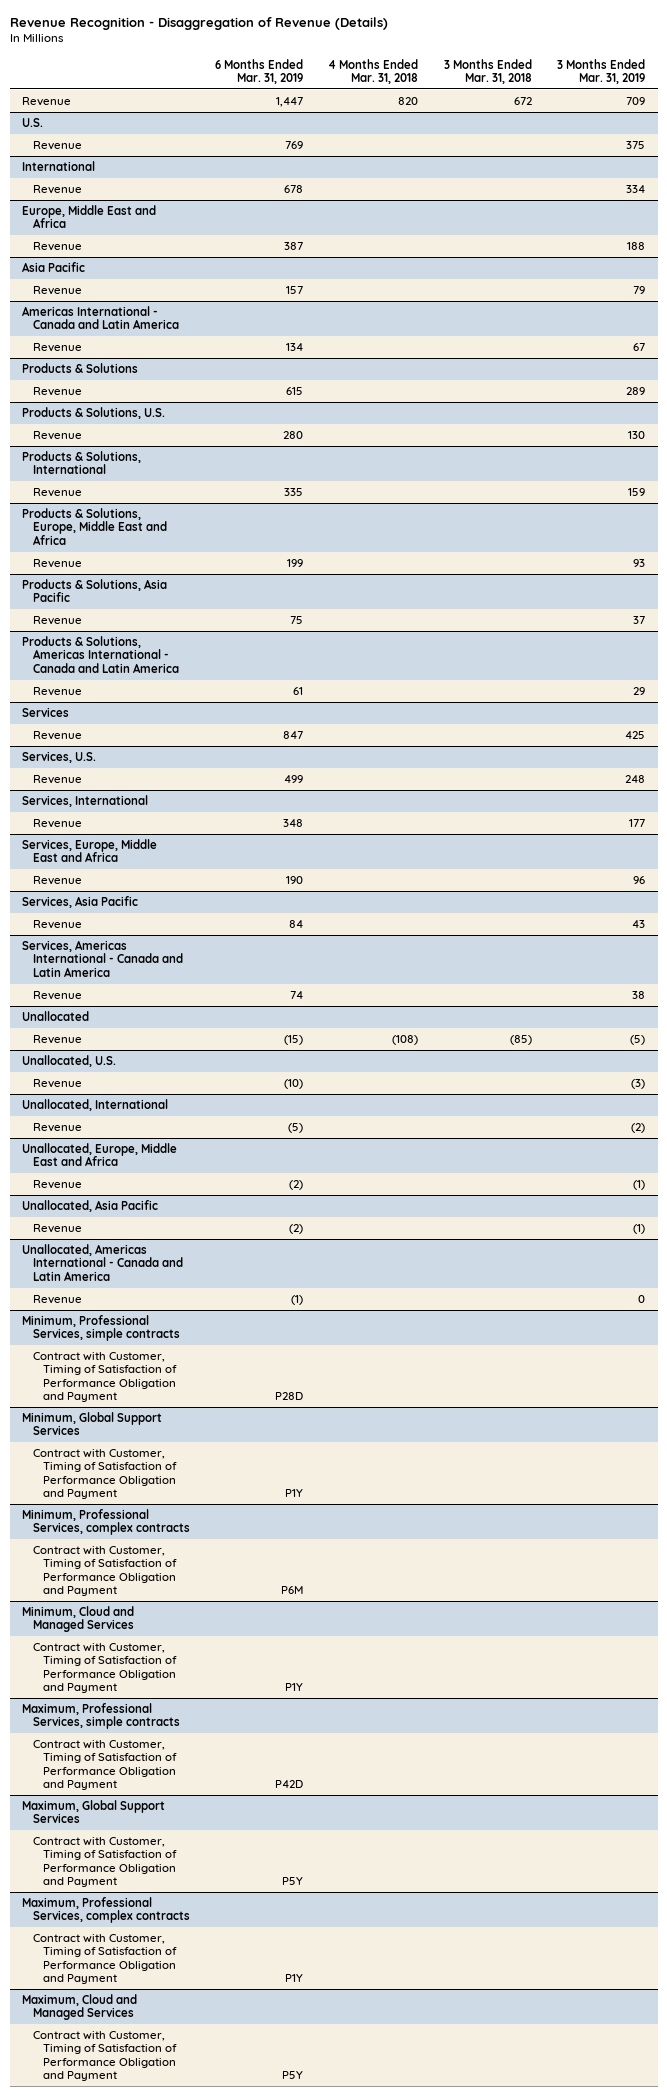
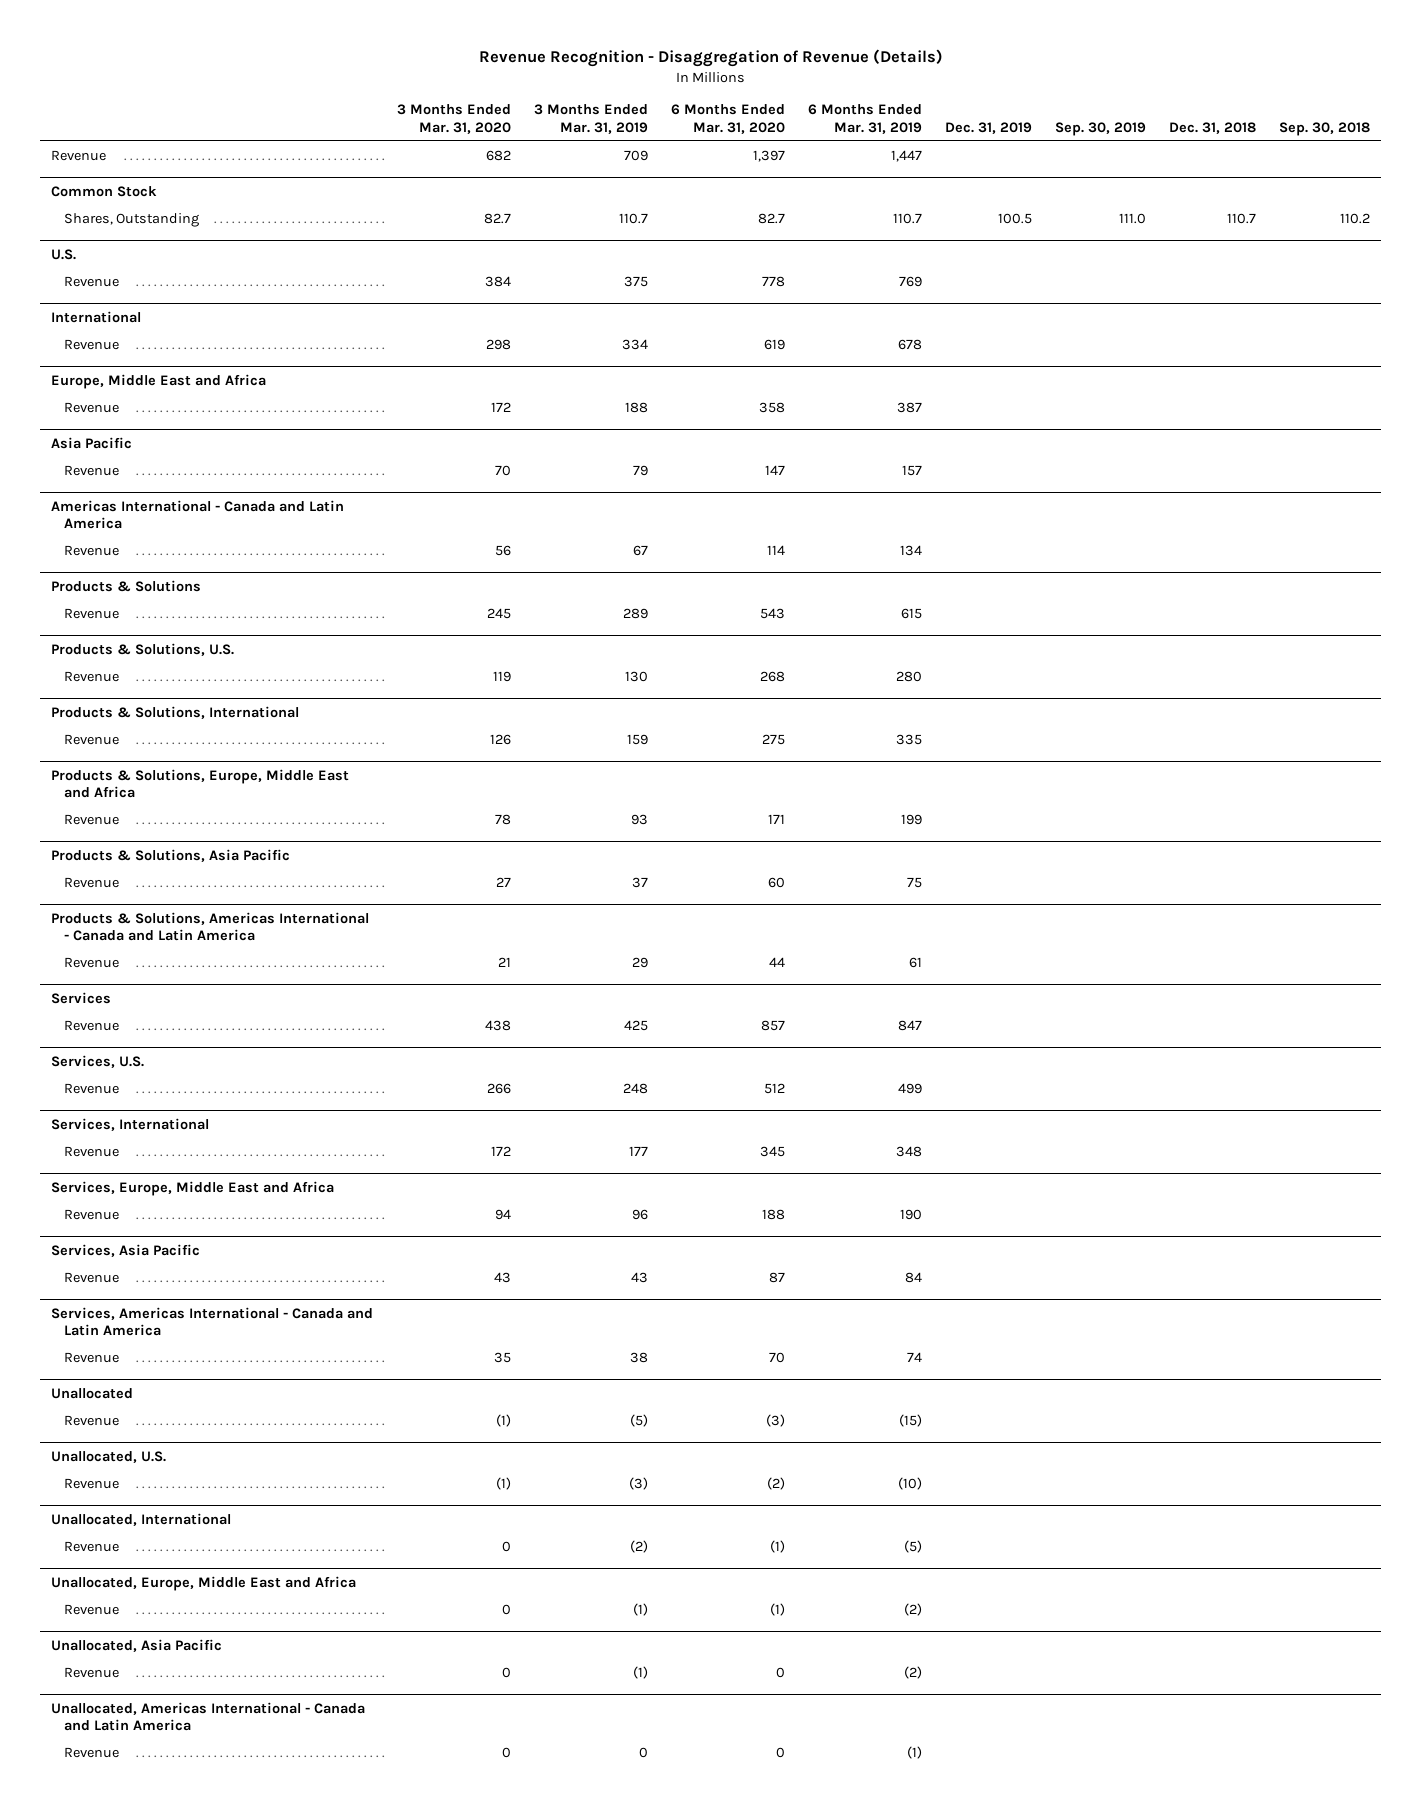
[328,58,419,85] 4 Months Ended Mar. 31, 2018 -> none
[443,58,532,85] 3 Months Ended Mar. 31, 2018 -> none
none -> [396,104,511,134] 3 Months Ended Mar. 31, 2020
none -> [670,104,785,134] 6 Months Ended Mar. 31, 2020
none -> [944,121,1032,134] Dec. 31, 2019
none -> [1054,121,1146,136] Sep. 30, 2019
none -> [1168,121,1256,134] Dec. 31, 2018
none -> [1278,121,1370,136] Sep. 30, 2018
none -> [51,185,158,197] Common Stock
none -> [64,212,200,227] Shares, Outstanding
[22,1314,180,1342] Minimum, Professional Services, simple contracts -> none
[32,1351,178,1403] Contract with Customer, Timing of Satisfaction of Performance Obligation and Payment -> none
[22,1411,163,1436] Minimum, Global Support Services -> none
[32,1448,178,1500] Contract with Customer, Timing of Satisfaction of Performance Obligation and Payment -> none
[22,1508,190,1536] Minimum, Professional Services, complex contracts -> none
[32,1545,178,1597] Contract with Customer, Timing of Satisfaction of Performance Obligation and Payment -> none
[22,1605,135,1633] Minimum, Cloud and Managed Services -> none
[32,1642,178,1694] Contract with Customer, Timing of Satisfaction of Performance Obligation and Payment -> none
[22,1702,180,1730] Maximum, Professional Services, simple contracts -> none
[32,1739,178,1791] Contract with Customer, Timing of Satisfaction of Performance Obligation and Payment -> none
[22,1799,166,1824] Maximum, Global Support Services -> none
[32,1836,178,1888] Contract with Customer, Timing of Satisfaction of Performance Obligation and Payment -> none
[22,1896,190,1924] Maximum, Professional Services, complex contracts -> none
[32,1933,178,1985] Contract with Customer, Timing of Satisfaction of Performance Obligation and Payment -> none
[22,1993,138,2021] Maximum, Cloud and Managed Services -> none
[32,2030,178,2082] Contract with Customer, Timing of Satisfaction of Performance Obligation and Payment -> none

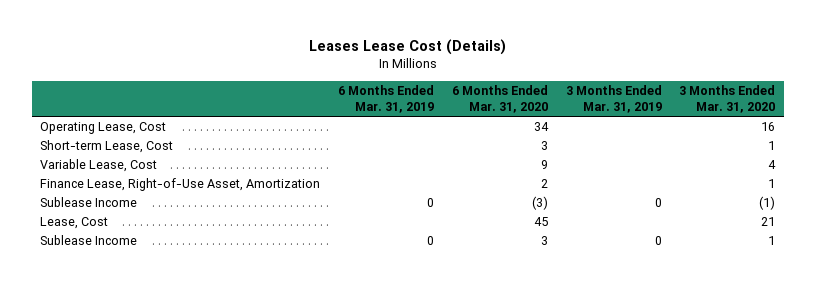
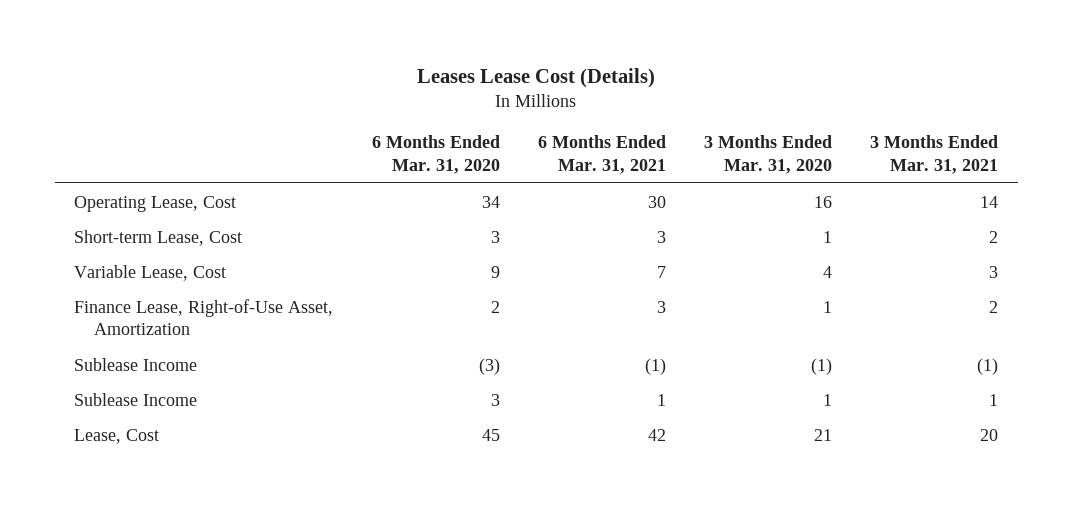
[338,85,435,114] 6 Months Ended Mar. 31, 2019 -> none
[565,85,662,114] 3 Months Ended Mar. 31, 2019 -> none
none -> [537,135,666,174] 6 Months Ended Mar. 31, 2021
none -> [870,135,999,174] 3 Months Ended Mar. 31, 2021
[40,217,109,230] Lease, Cost -> [74,428,160,444] Lease, Cost

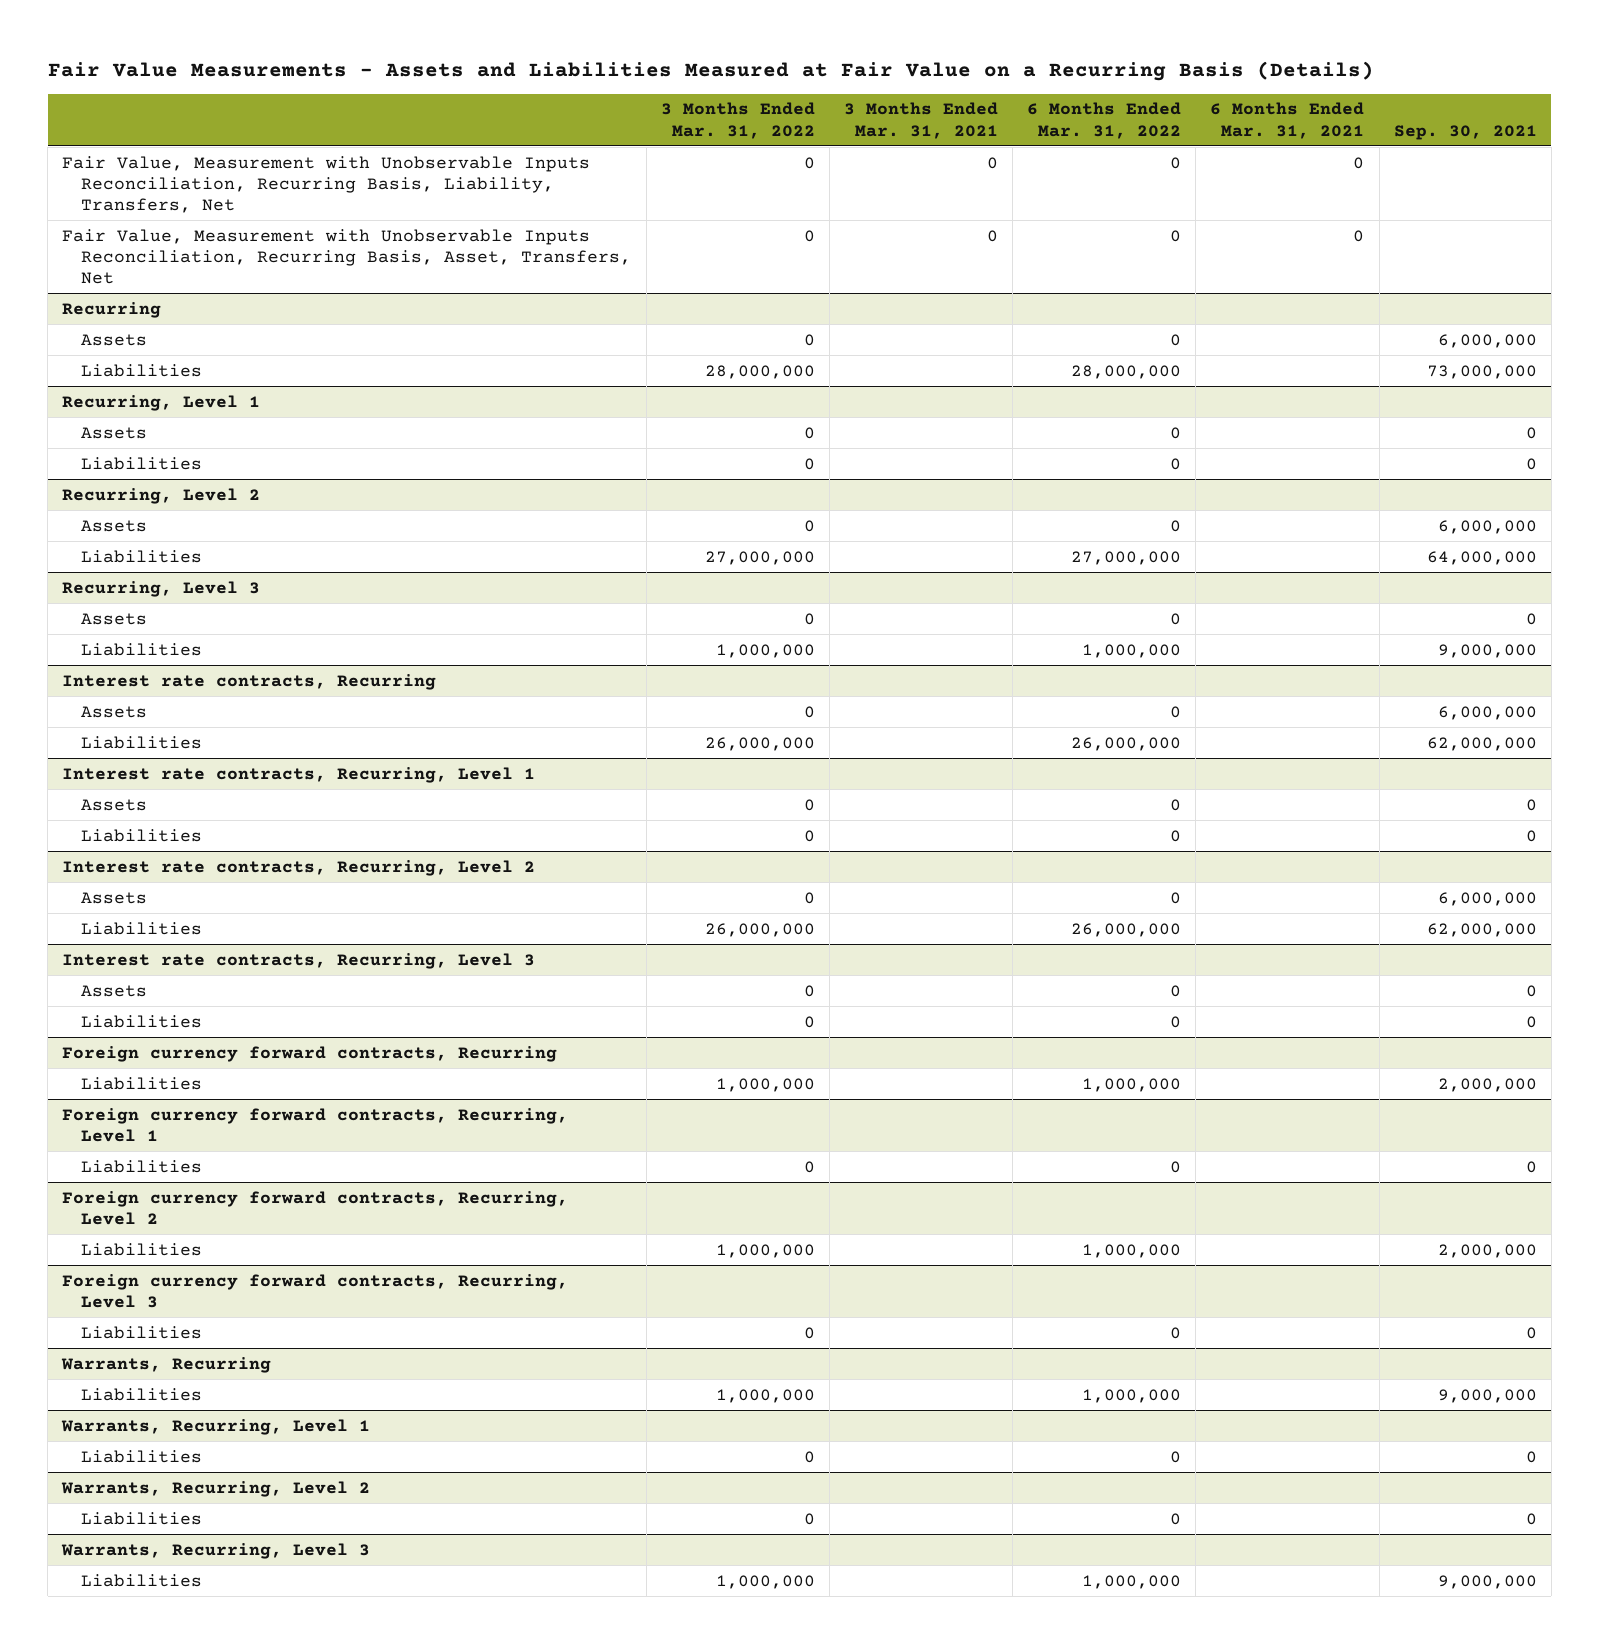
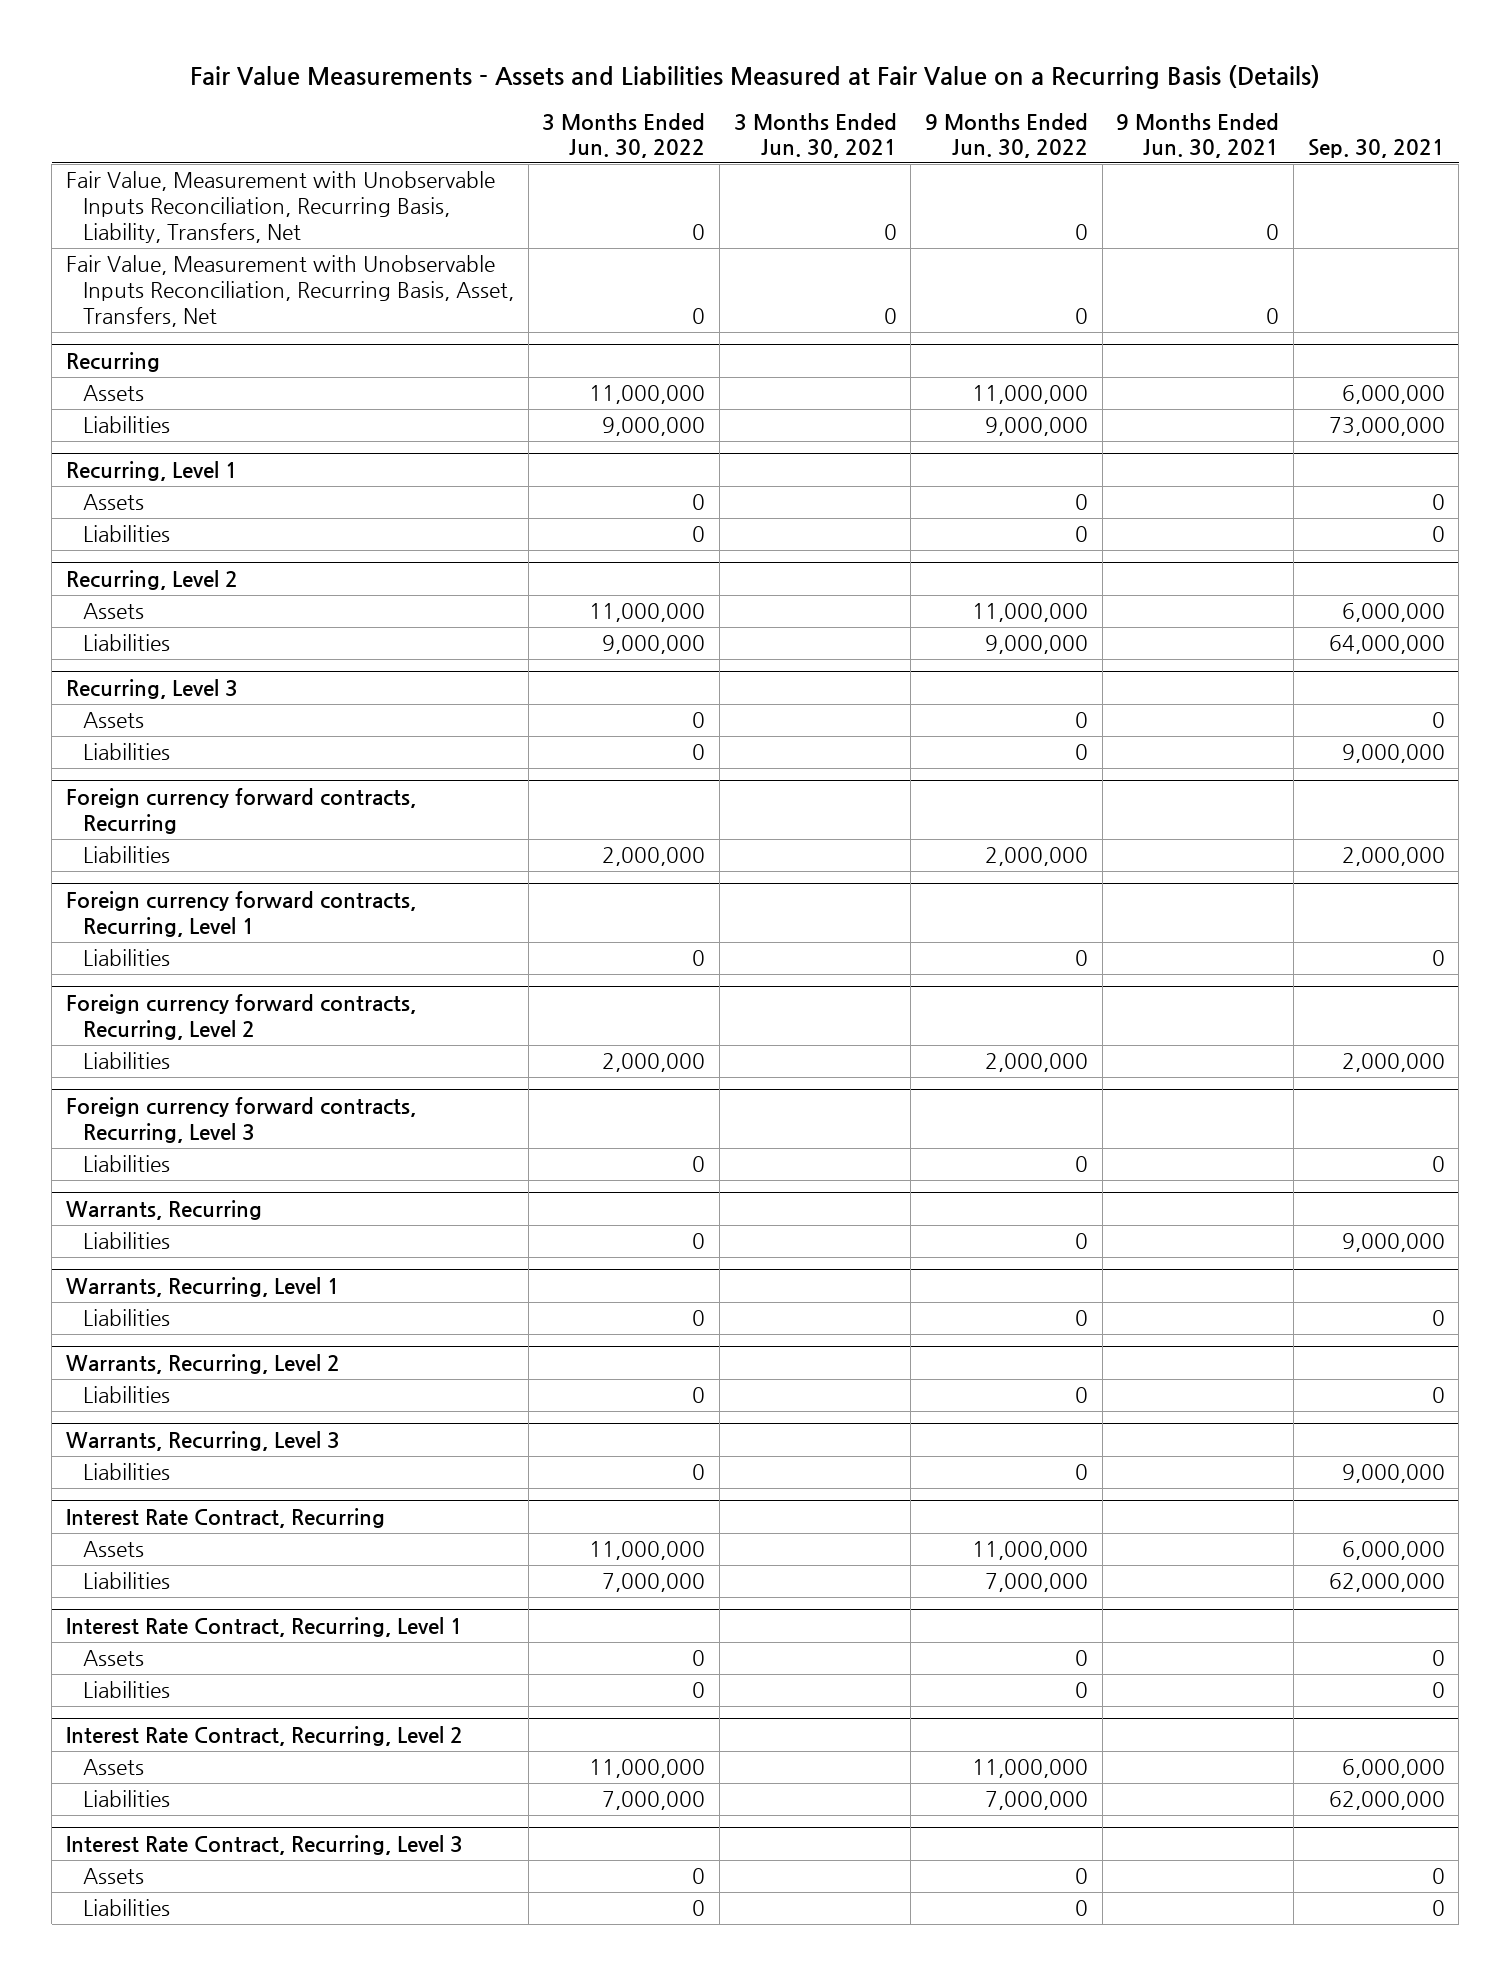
[660,102,815,139] 3 Months Ended Mar. 31, 2022 -> none
[843,102,998,139] 3 Months Ended Mar. 31, 2021 -> none
[1027,102,1182,139] 6 Months Ended Mar. 31, 2022 -> none
[1210,102,1365,139] 6 Months Ended Mar. 31, 2021 -> none
none -> [542,112,706,159] 3 Months Ended Jun. 30, 2022
none -> [733,112,897,159] 3 Months Ended Jun. 30, 2021
none -> [925,112,1089,159] 9 Months Ended Jun. 30, 2022
none -> [1116,112,1280,159] 9 Months Ended Jun. 30, 2021
[62,673,437,690] Interest rate contracts, Recurring -> none
[81,705,148,718] Assets -> none
[81,735,203,749] Liabilities -> none
[62,766,536,783] Interest rate contracts, Recurring, Level 1 -> none
[81,798,148,811] Assets -> none
[81,828,203,842] Liabilities -> none
[62,859,536,876] Interest rate contracts, Recurring, Level 2 -> none
[81,891,148,904] Assets -> none
[81,921,203,935] Liabilities -> none
[62,952,536,969] Interest rate contracts, Recurring, Level 3 -> none
[81,984,148,997] Assets -> none
[81,1014,203,1028] Liabilities -> none
none -> [65,1508,385,1529] Interest Rate Contract, Recurring
none -> [83,1541,145,1558] Assets
none -> [83,1572,171,1590] Liabilities
none -> [65,1617,463,1638] Interest Rate Contract, Recurring, Level 1
none -> [83,1650,145,1667] Assets
none -> [83,1681,171,1699] Liabilities
none -> [65,1726,463,1747] Interest Rate Contract, Recurring, Level 2
none -> [83,1759,145,1776] Assets
none -> [83,1790,171,1808] Liabilities
none -> [65,1835,463,1856] Interest Rate Contract, Recurring, Level 3
none -> [83,1868,145,1885] Assets
none -> [83,1899,171,1917] Liabilities

